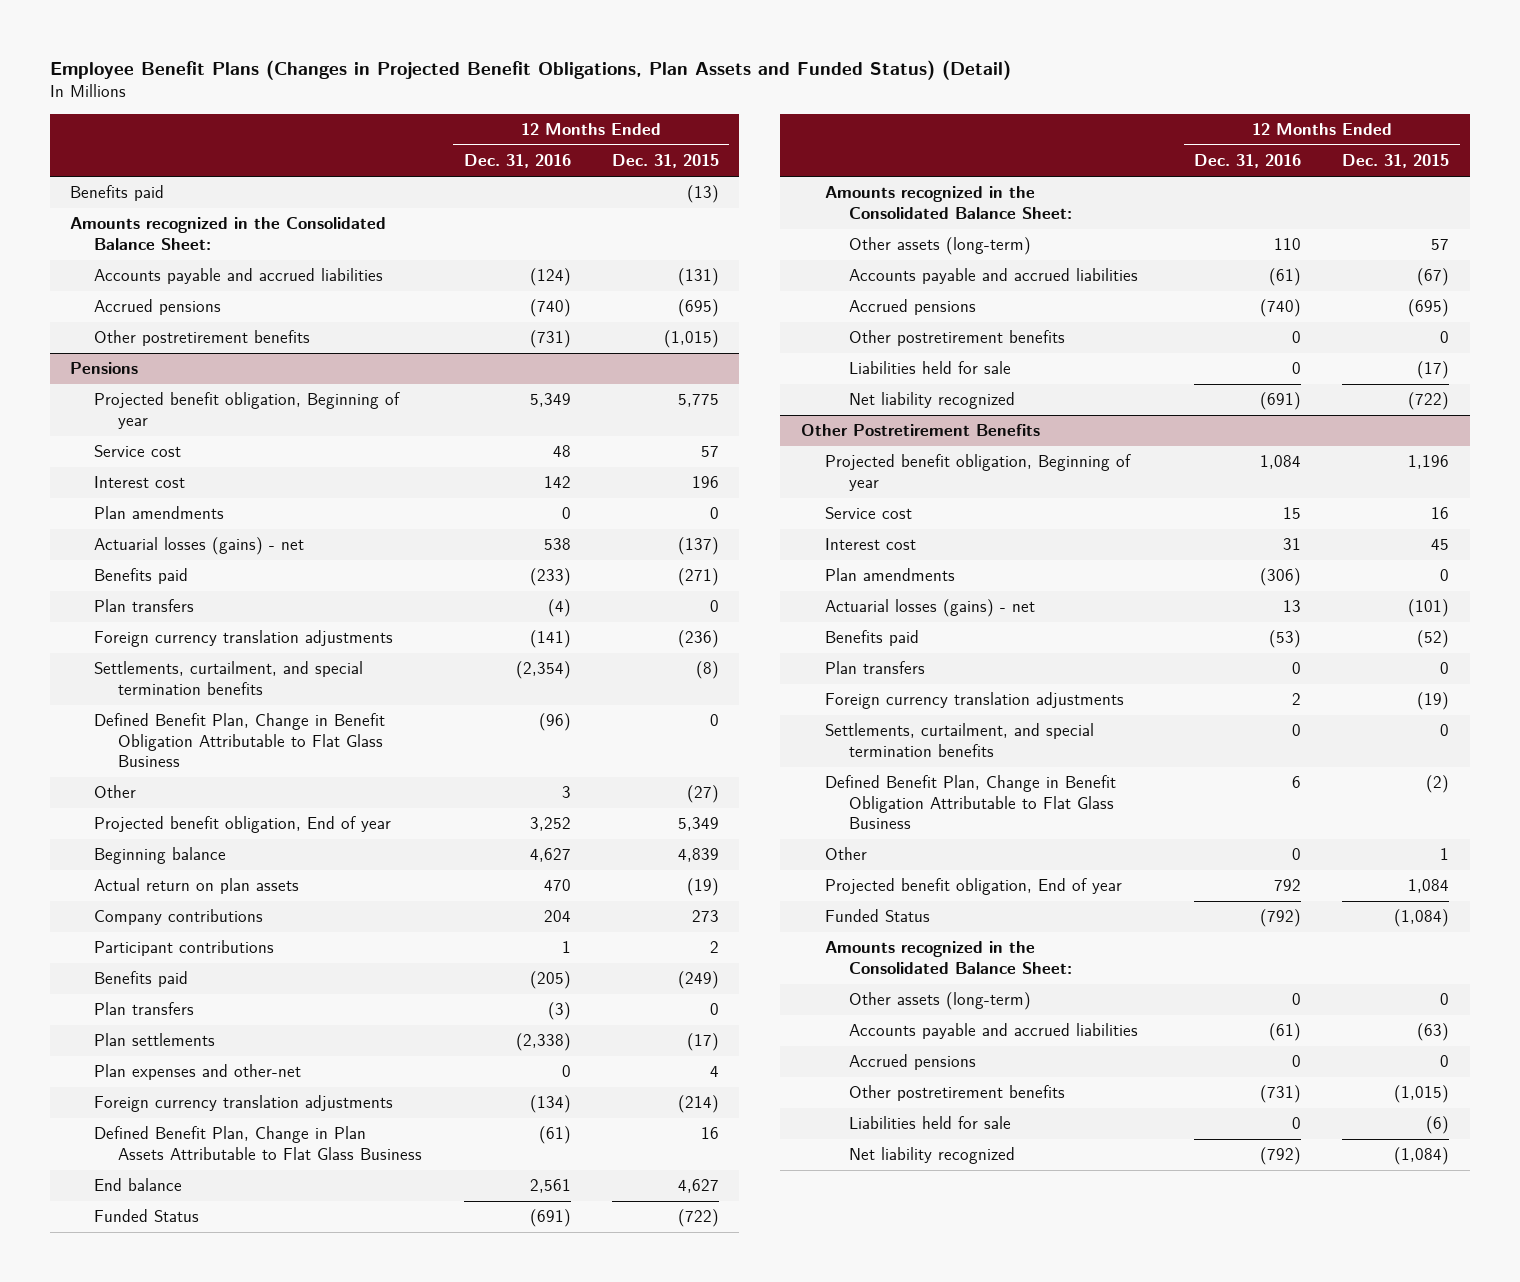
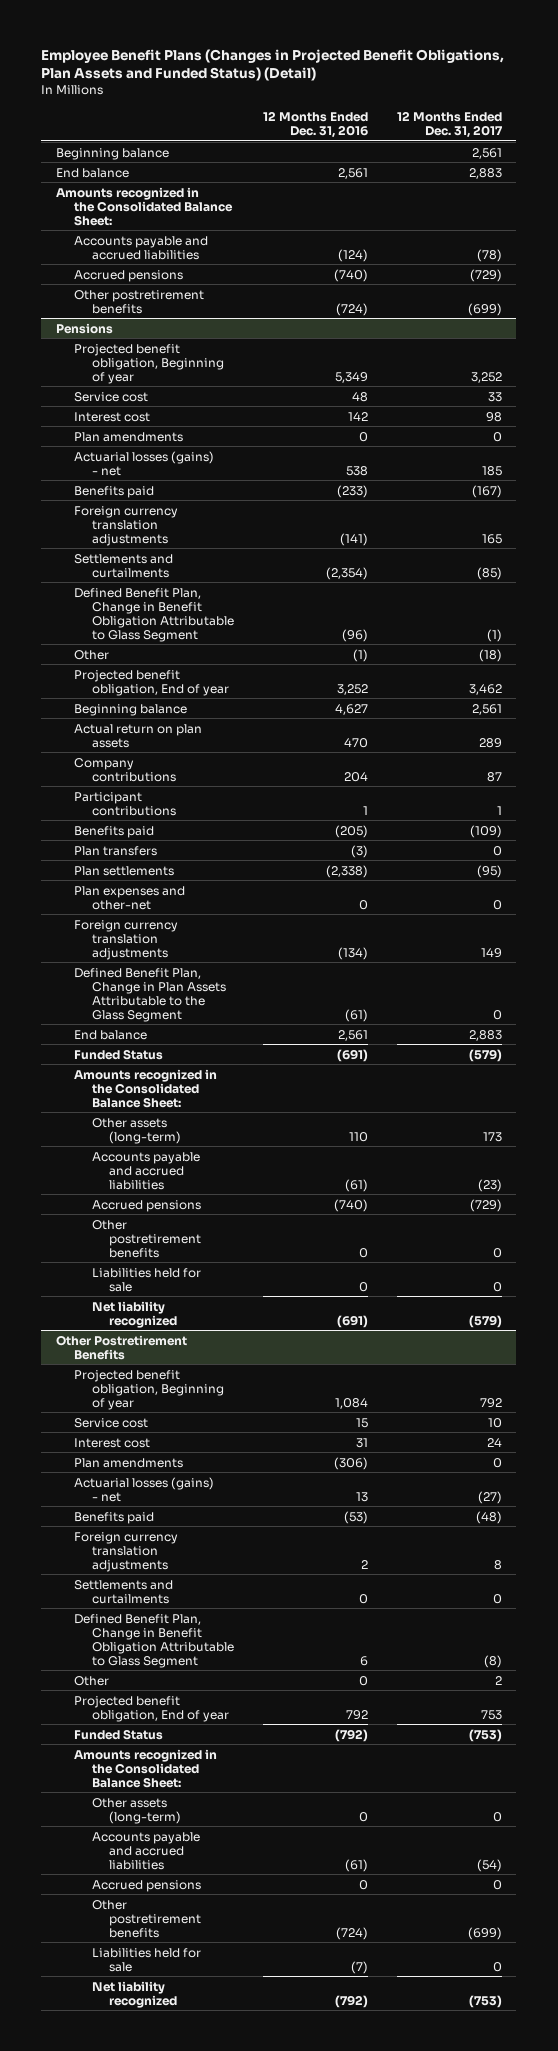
[611,154,719,169] Dec. 31, 2015 -> none
none -> [396,110,503,138] 12 Months Ended Dec. 31, 2017
[70,185,165,202] Benefits paid -> none
none -> [55,147,169,160] Beginning balance
none -> [55,167,129,178] End balance
[529,330,571,349] (731) -> [335,302,368,316] (724)
[94,599,195,613] Plan transfers -> none
[94,661,364,695] Settlements, curtailment, and special termination benefits -> [73,553,173,578] Settlements and curtailments
[94,713,386,767] Defined Benefit Plan, Change in Benefit Obligation Attributable to Flat Glass Business -> [73,587,234,642] Defined Benefit Plan, Change in Benefit Obligation Attributable to Glass Segment
[561,786,571,799] 3 -> [352,648,368,662] (1)
[94,1126,423,1160] Defined Benefit Plan, Change in Plan Assets Attributable to Flat Glass Business -> [73,967,226,1022] Defined Benefit Plan, Change in Plan Assets Attributable to the Glass Segment
[824,661,925,675] Plan transfers -> none
[824,723,1094,757] Settlements, curtailment, and special termination benefits -> [73,1579,173,1604] Settlements and curtailments
[824,775,1116,829] Defined Benefit Plan, Change in Benefit Obligation Attributable to Flat Glass Business -> [73,1613,234,1668] Defined Benefit Plan, Change in Benefit Obligation Attributable to Glass Segment
[1260,1085,1302,1104] (731) -> [335,1926,368,1940] (724)
[1292,1117,1302,1130] 0 -> [350,1960,368,1974] (7)

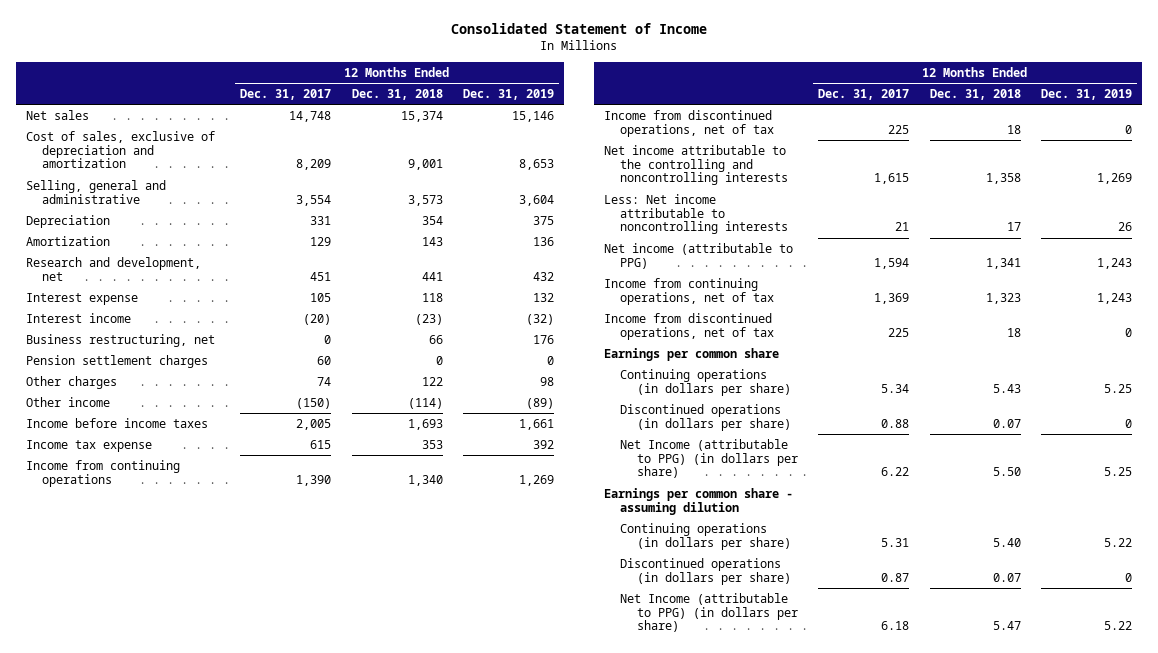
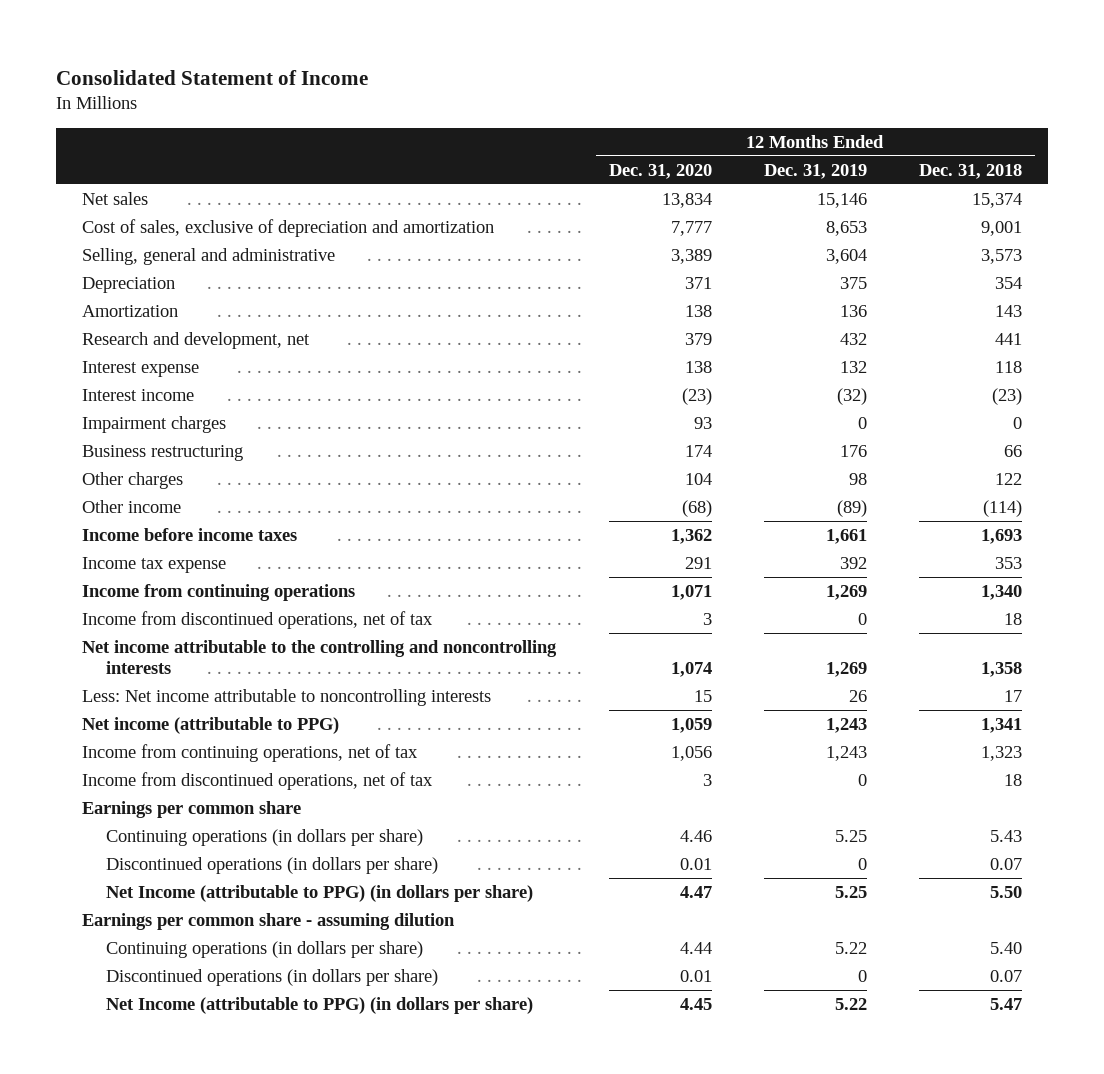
[240,89,332,101] Dec. 31, 2017 -> none
none -> [608,163,712,179] Dec. 31, 2020
[26,354,209,368] Pension settlement charges -> none
none -> [82,415,227,433] Impairment charges
[26,333,216,347] Business restructuring, net -> [82,444,244,461] Business restructuring

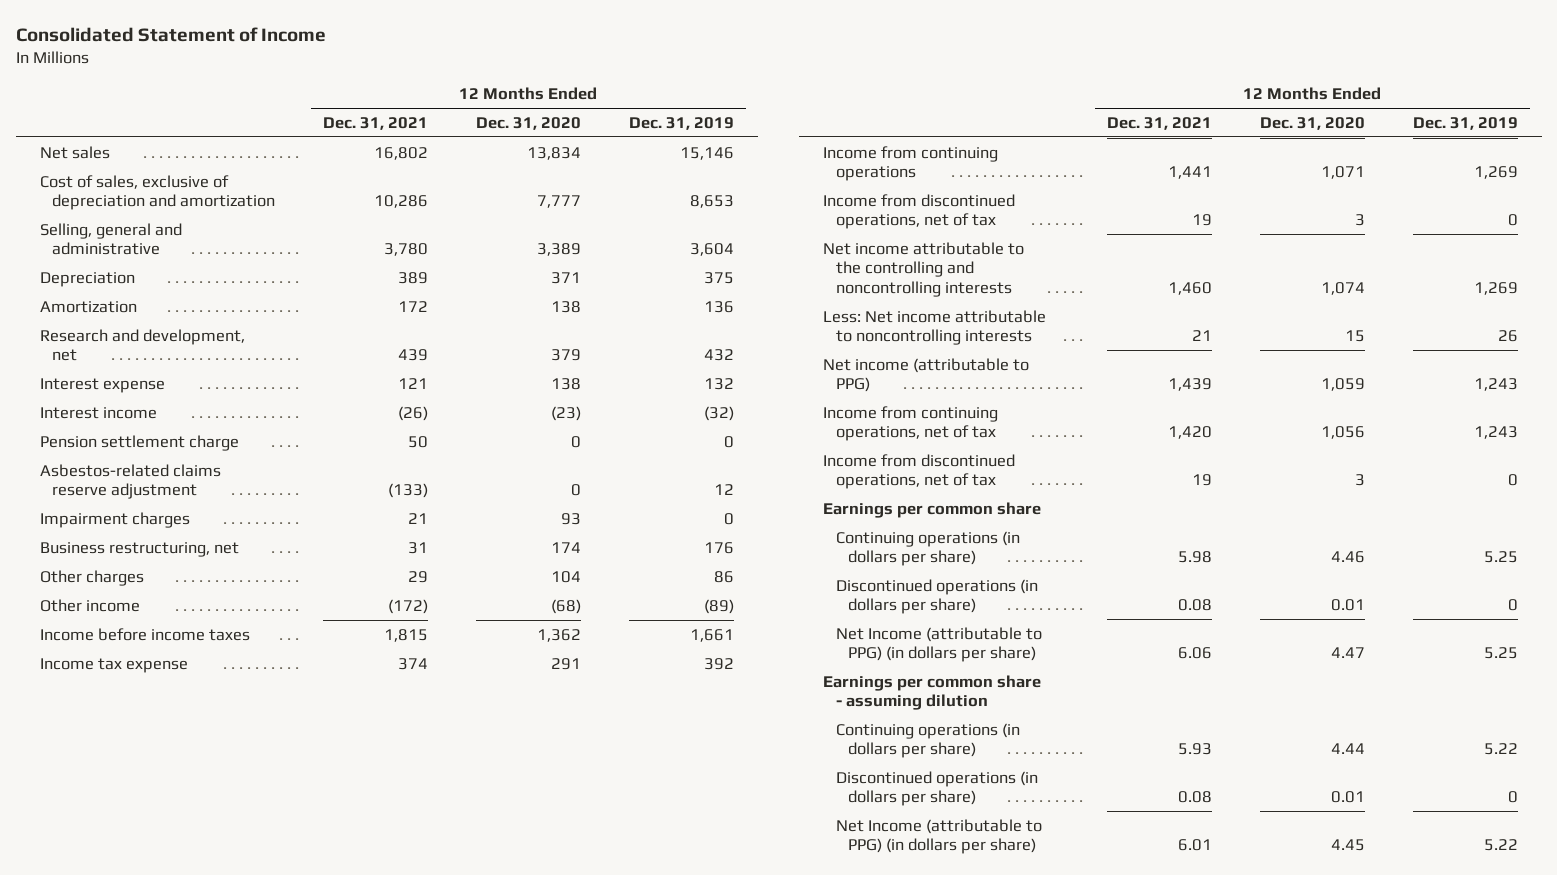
[918,163,1022,179] Dec. 31, 2018 -> none
none -> [322,117,428,131] Dec. 31, 2021
none -> [39,434,239,451] Pension settlement charge
none -> [39,463,221,500] Asbestos-related claims reserve adjustment
[82,444,244,461] Business restructuring -> [39,541,239,557] Business restructuring, net
[848,472,867,485] 98 -> [713,570,734,583] 86

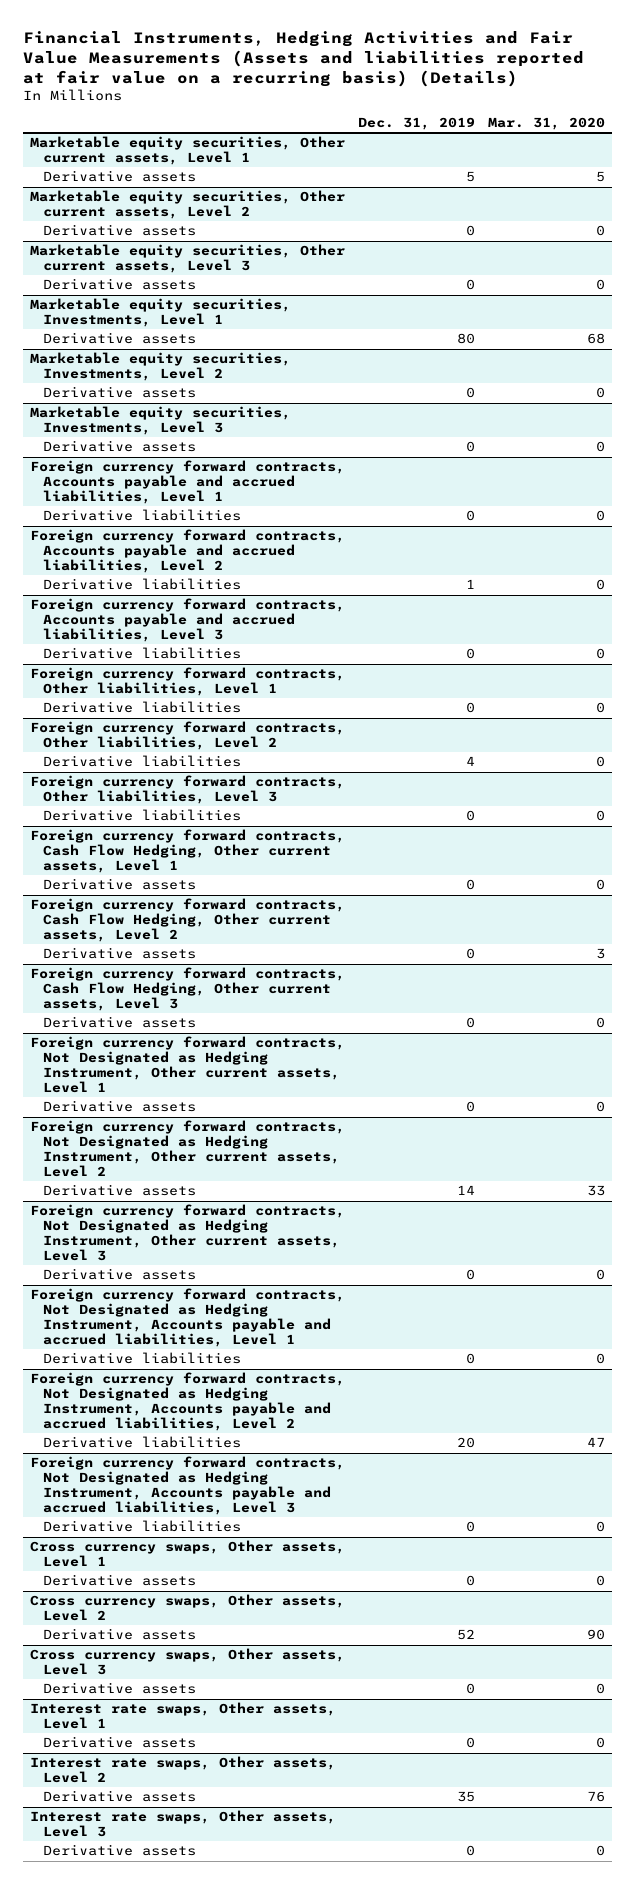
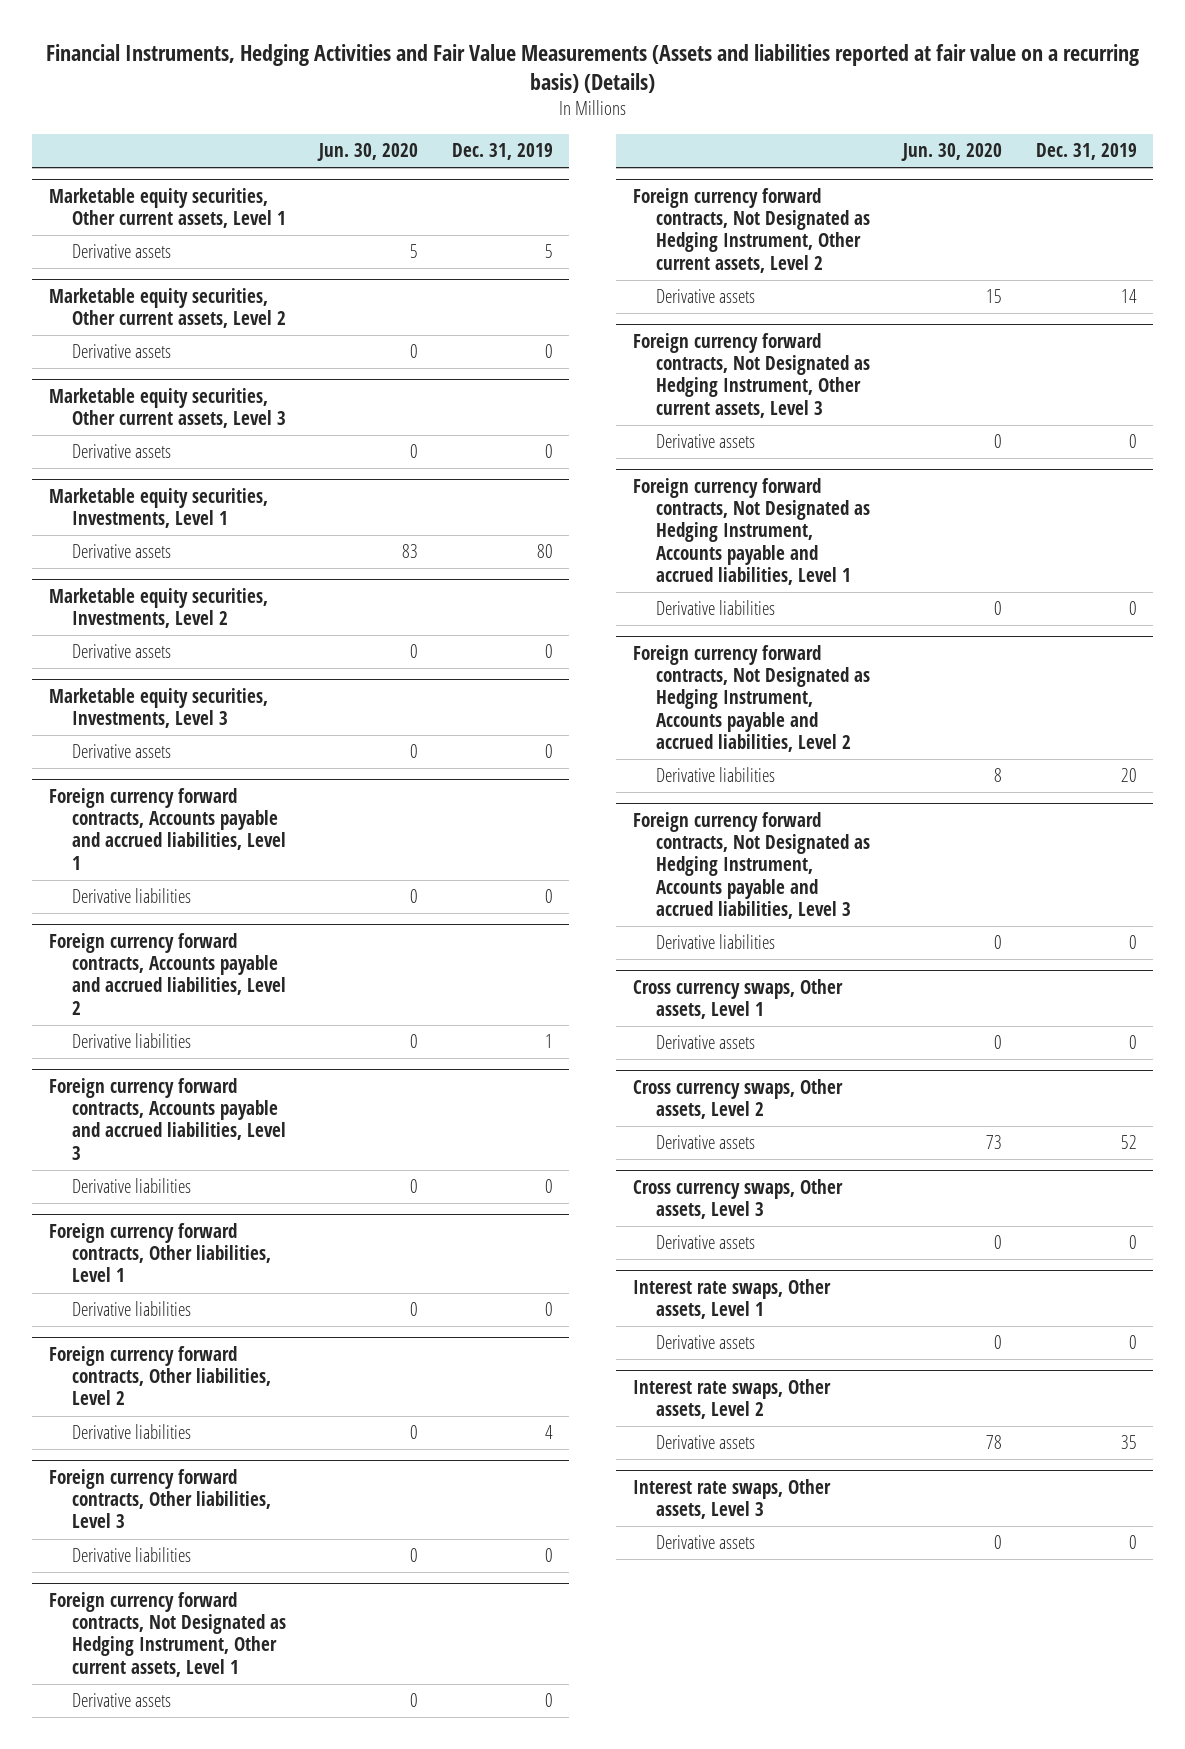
[488,117,606,131] Mar. 31, 2020 -> none
none -> [317,143,419,162] Jun. 30, 2020
[29,829,345,873] Foreign currency forward contracts, Cash Flow Hedging, Other current assets, Level 1 -> none
[43,878,197,891] Derivative assets -> none
[29,898,345,942] Foreign currency forward contracts, Cash Flow Hedging, Other current assets, Level 2 -> none
[43,947,197,960] Derivative assets -> none
[29,967,345,1011] Foreign currency forward contracts, Cash Flow Hedging, Other current assets, Level 3 -> none
[43,1016,197,1029] Derivative assets -> none

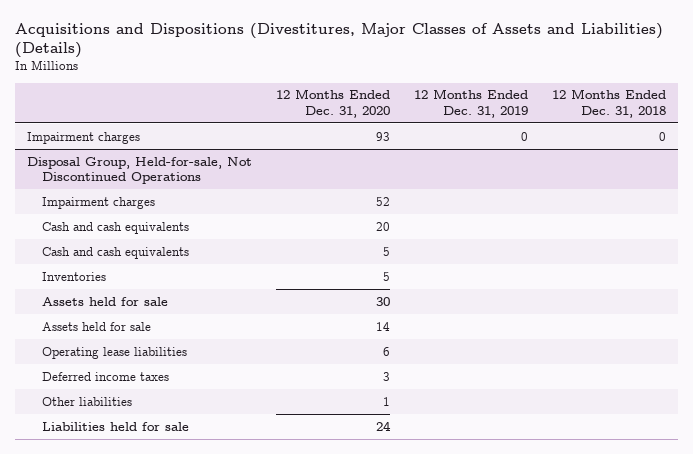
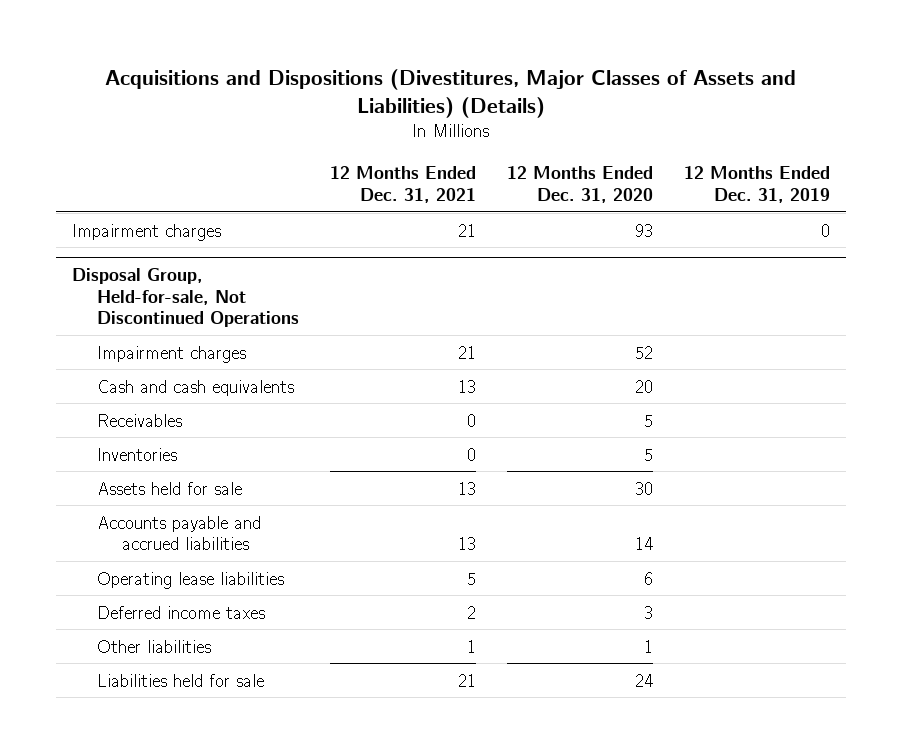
[552,89,667,118] 12 Months Ended Dec. 31, 2018 -> none
none -> [329,166,476,203] 12 Months Ended Dec. 31, 2021
[41,246,189,259] Cash and cash equivalents -> [96,413,182,427] Receivables
[41,321,151,331] Assets held for sale -> [96,515,261,551] Accounts payable and accrued liabilities

